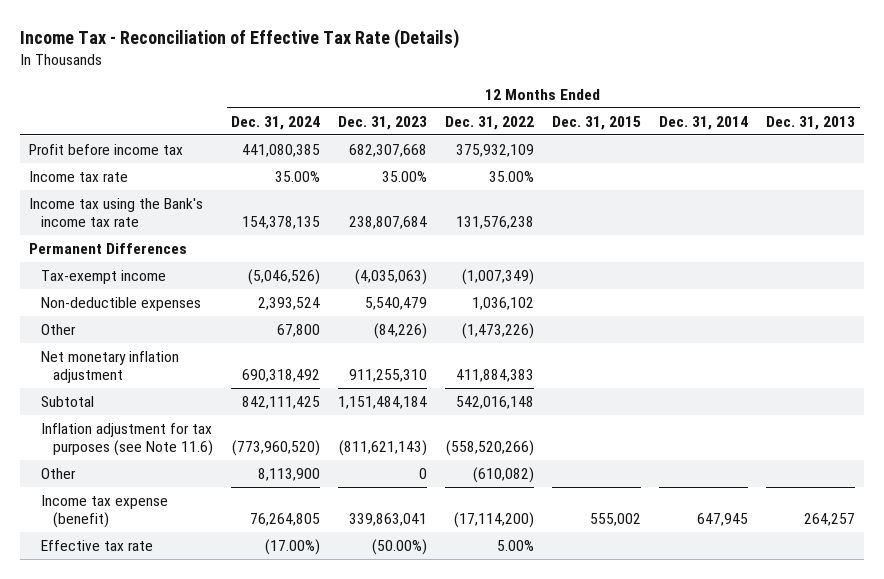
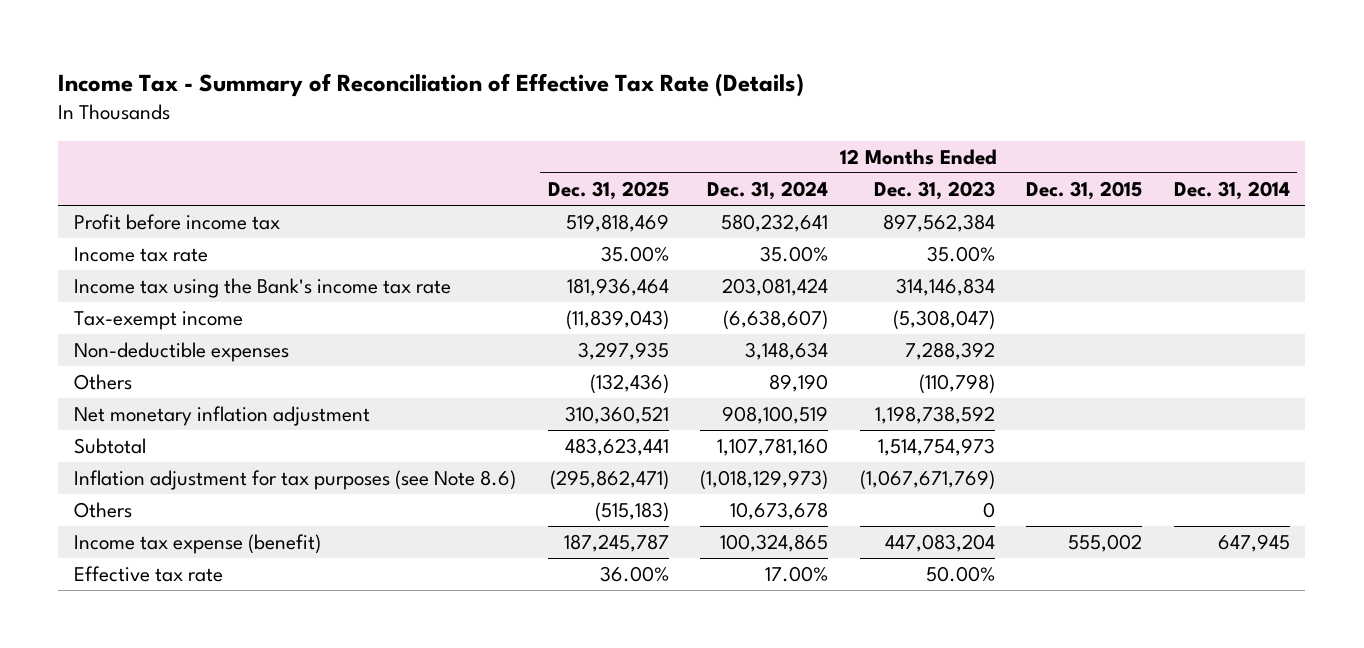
[19,29,459,50] Income Tax - Reconciliation of Effective Tax Rate (Details) -> [58,72,805,97] Income Tax - Summary of Reconciliation of Effective Tax Rate (Details)
[445,115,535,130] Dec. 31, 2022 -> none
[766,115,856,130] Dec. 31, 2013 -> none
none -> [547,180,669,200] Dec. 31, 2025
[242,144,321,158] 441,080,385 -> [721,214,829,233] 580,232,641
[349,144,428,158] 682,307,668 -> [882,214,995,233] 897,562,384
[28,243,187,255] Permanent Differences -> none
[242,216,321,230] 154,378,135 -> [722,278,829,297] 203,081,424
[349,216,428,230] 238,807,684 -> [895,278,995,297] 314,146,834
[248,269,321,286] (5,046,526) -> [723,310,829,331] (6,638,607)
[355,269,428,286] (4,035,063) -> [892,310,995,331] (5,308,047)
[258,297,321,311] 2,393,524 -> [745,342,829,361] 3,148,634
[365,297,428,311] 5,540,479 -> [904,342,995,361] 7,288,392
[40,324,76,336] Other -> [73,374,132,391] Others
[277,324,321,338] 67,800 -> [769,374,829,393] 89,190
[374,323,428,340] (84,226) -> [918,374,995,395] (110,798)
[242,369,321,383] 690,318,492 -> [722,406,829,425] 908,100,519
[349,369,428,383] 911,255,310 -> [874,406,995,425] 1,198,738,592
[242,396,321,410] 842,111,425 -> [717,438,829,457] 1,107,781,160
[338,396,428,410] 1,151,484,184 -> [877,438,995,457] 1,514,754,973
[40,423,214,457] Inflation adjustment for tax purposes (see Note 11.6) -> [73,470,516,491] Inflation adjustment for tax purposes (see Note 8.6)
[232,440,321,457] (773,960,520) -> [700,470,829,491] (1,018,129,973)
[339,440,428,457] (811,621,143) -> [859,470,995,491] (1,067,671,769)
[40,468,76,480] Other -> [73,502,132,519] Others
[258,468,321,482] 8,113,900 -> [730,502,829,521] 10,673,678
[250,513,321,527] 76,264,805 -> [720,534,829,553] 100,324,865
[349,513,428,527] 339,863,041 -> [884,534,995,553] 447,083,204
[265,539,321,556] (17.00%) -> [765,566,829,583] 17.00%
[372,539,428,556] (50.00%) -> [925,566,995,583] 50.00%

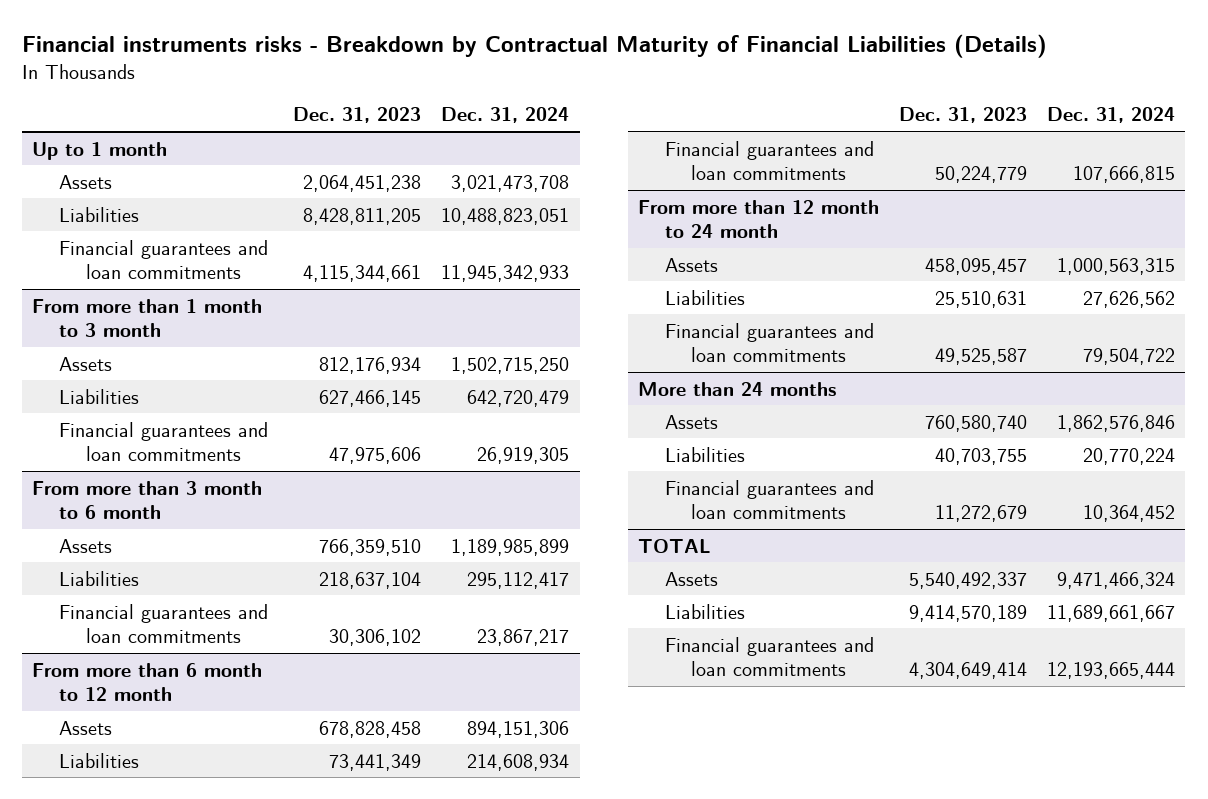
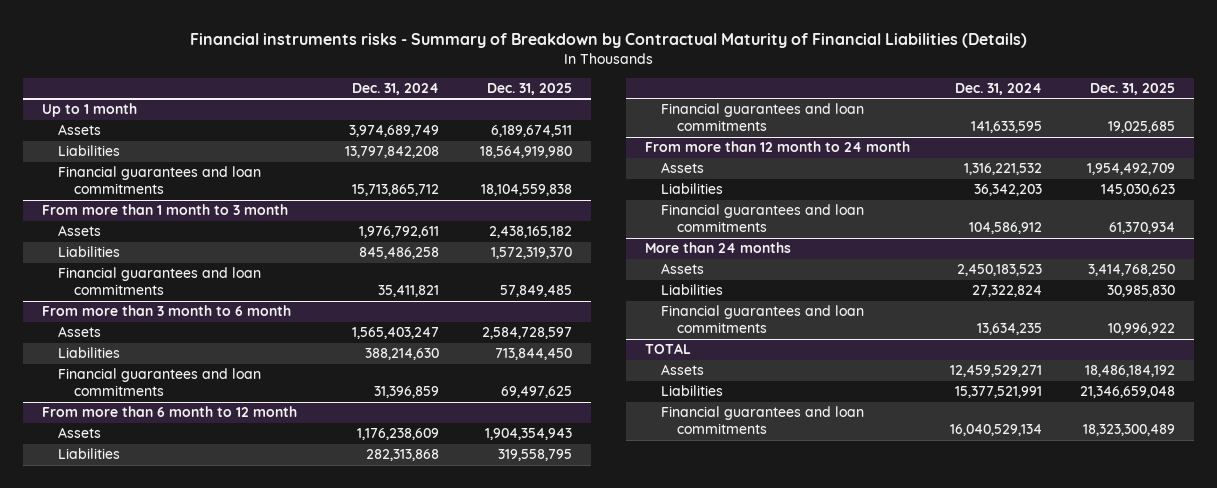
[22,34,1048,59] Financial instruments risks - Breakdown by Contractual Maturity of Financial Liabilities (Details) -> [189,32,1027,48] Financial instruments risks - Summary of Breakdown by Contractual Maturity of Financial Liabilities (Details)
[293,107,422,124] Dec. 31, 2023 -> none
none -> [487,82,573,95] Dec. 31, 2025
[451,174,570,192] 3,021,473,708 -> [349,125,440,138] 3,974,689,749
[441,207,570,225] 10,488,823,051 -> [345,146,440,159] 13,797,842,208
[441,264,570,282] 11,945,342,933 -> [352,184,440,197] 15,713,865,712
[451,356,570,374] 1,502,715,250 -> [359,226,440,239] 1,976,792,611
[467,389,570,407] 642,720,479 -> [359,247,440,260] 845,486,258
[477,446,570,464] 26,919,305 -> [378,285,440,298] 35,411,821
[451,538,570,556] 1,189,985,899 -> [352,327,440,340] 1,565,403,247
[467,571,570,589] 295,112,417 -> [365,348,440,361] 388,214,630
[477,628,570,646] 23,867,217 -> [374,386,440,399] 31,396,859
[467,720,570,738] 894,151,306 -> [357,428,440,441] 1,176,238,609
[467,753,570,771] 214,608,934 -> [366,449,440,462] 282,313,868
[1073,165,1176,183] 107,666,815 -> [971,121,1043,134] 141,633,595
[1057,257,1176,275] 1,000,563,315 -> [964,163,1043,176] 1,316,221,532
[1083,290,1176,308] 27,626,562 -> [974,184,1043,197] 36,342,203
[1083,347,1176,365] 79,504,722 -> [969,222,1043,235] 104,586,912
[1057,414,1176,432] 1,862,576,846 -> [957,264,1043,277] 2,450,183,523
[1083,447,1176,465] 20,770,224 -> [972,285,1043,298] 27,322,824
[1083,504,1176,522] 10,364,452 -> [977,323,1043,336] 13,634,235
[1057,571,1176,589] 9,471,466,324 -> [950,365,1043,378] 12,459,529,271
[1047,604,1176,622] 11,689,661,667 -> [955,386,1043,399] 15,377,521,991
[1047,661,1176,679] 12,193,665,444 -> [950,424,1043,437] 16,040,529,134

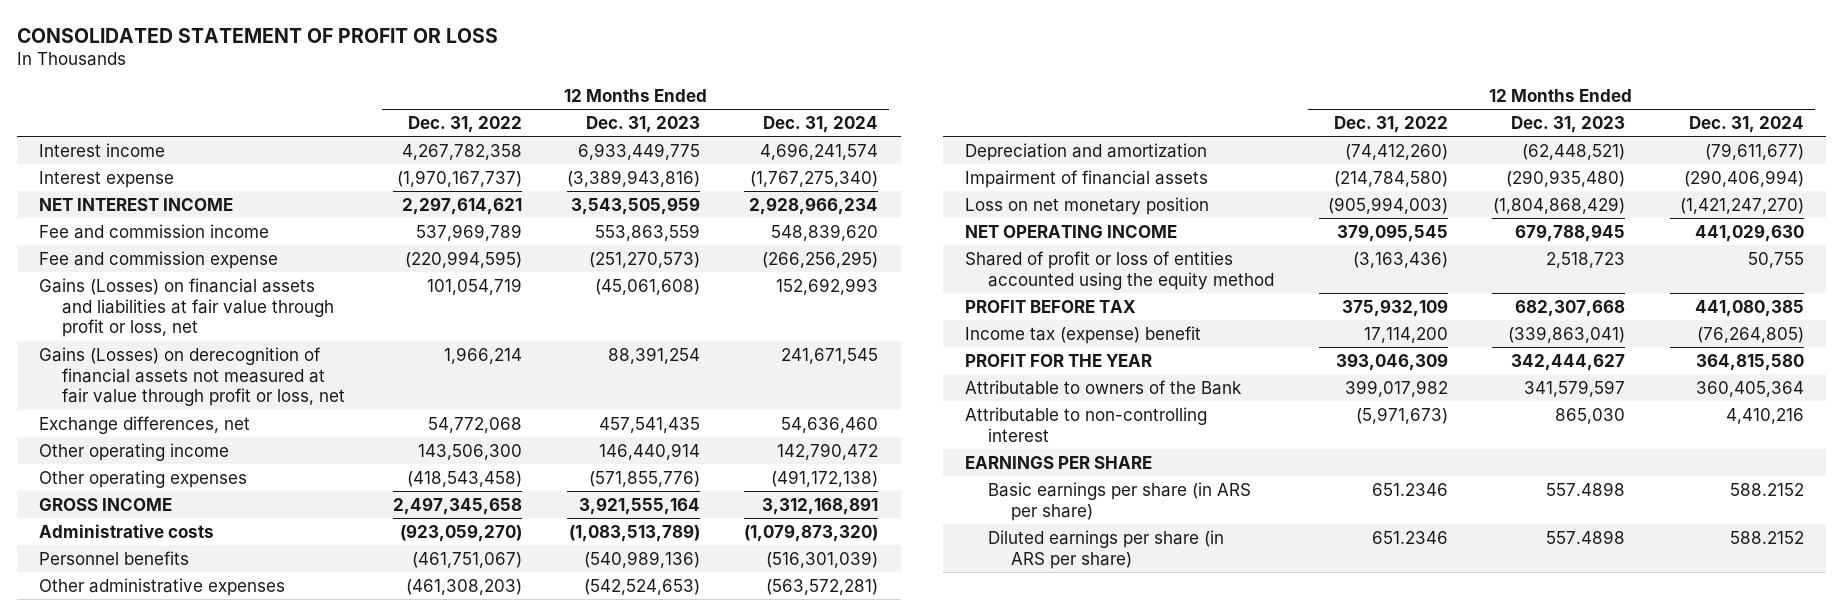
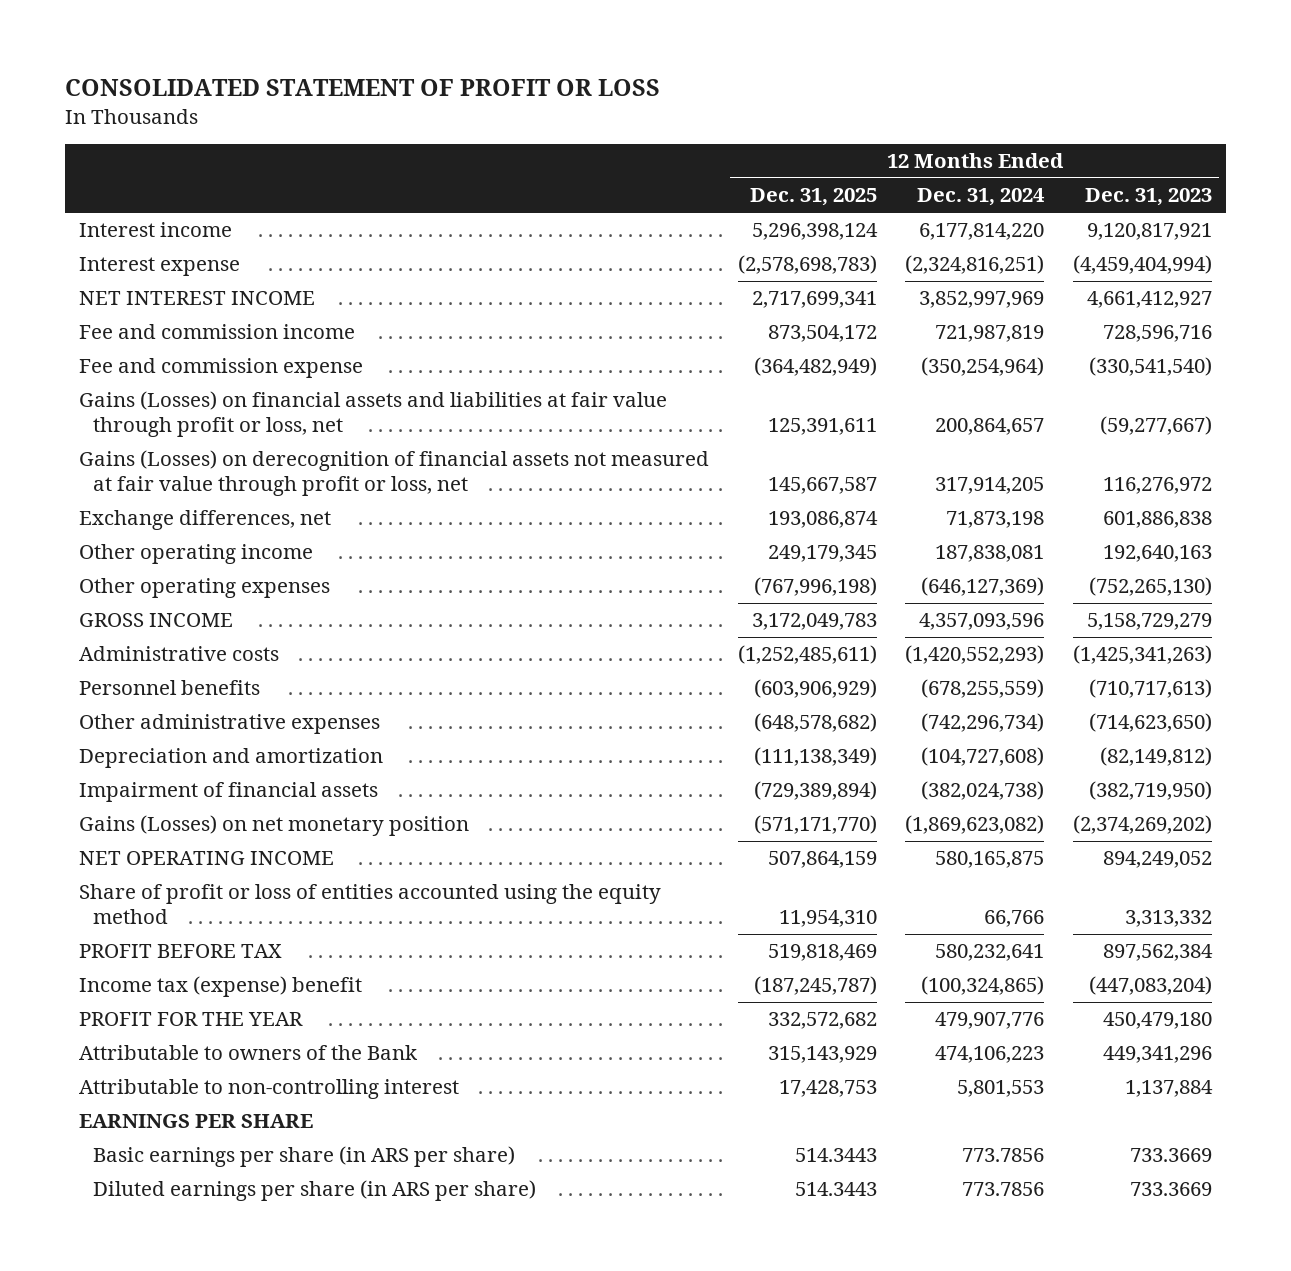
[407,116,522,134] Dec. 31, 2022 -> none
none -> [749,188,877,207] Dec. 31, 2025
[577,142,700,160] 6,933,449,775 -> [1086,223,1212,241] 9,120,817,921
[760,142,879,160] 4,696,241,574 -> [919,223,1045,241] 6,177,814,220
[566,169,700,187] (3,389,943,816) -> [1072,255,1212,275] (4,459,404,994)
[750,170,879,187] (1,767,275,340) -> [905,255,1045,275] (2,324,816,251)
[570,196,700,215] 3,543,505,959 -> [1086,291,1212,309] 4,661,412,927
[749,196,879,215] 2,928,966,234 -> [919,291,1045,309] 3,852,997,969
[594,223,700,241] 553,863,559 -> [1102,325,1212,343] 728,596,716
[771,223,879,241] 548,839,620 -> [935,325,1045,343] 721,987,819
[588,251,700,268] (251,270,573) -> [1088,357,1212,377] (330,541,540)
[762,250,879,268] (266,256,295) -> [921,357,1045,377] (350,254,964)
[594,278,700,295] (45,061,608) -> [1099,416,1212,436] (59,277,667)
[776,277,879,295] 152,692,993 -> [935,418,1045,436] 200,864,657
[607,346,700,364] 88,391,254 -> [1102,477,1212,495] 116,276,972
[781,347,879,364] 241,671,545 -> [935,477,1045,495] 317,914,205
[598,416,700,433] 457,541,435 -> [1102,511,1212,529] 601,886,838
[781,416,879,433] 54,636,460 -> [946,511,1045,529] 71,873,198
[598,442,700,460] 146,440,914 -> [1102,545,1212,563] 192,640,163
[777,442,879,460] 142,790,472 -> [935,545,1045,563] 187,838,081
[588,470,700,487] (571,855,776) -> [1088,577,1212,597] (752,265,130)
[771,469,879,487] (491,172,138) -> [921,577,1045,597] (646,127,369)
[578,496,700,515] 3,921,555,164 -> [1086,613,1212,631] 5,158,729,279
[762,496,879,515] 3,312,168,891 -> [919,613,1045,631] 4,357,093,596
[568,523,700,542] (1,083,513,789) -> [1072,645,1212,665] (1,425,341,263)
[744,523,879,542] (1,079,873,320) -> [905,645,1045,665] (1,420,552,293)
[583,550,700,568] (540,989,136) -> [1088,679,1212,699] (710,717,613)
[766,550,879,568] (516,301,039) -> [921,679,1045,699] (678,255,559)
[583,578,700,595] (542,524,653) -> [1088,713,1212,733] (714,623,650)
[766,578,879,595] (563,572,281) -> [921,713,1045,733] (742,296,734)
[1522,143,1626,160] (62,448,521) -> [1099,747,1212,767] (82,149,812)
[1705,142,1805,160] (79,611,677) -> [921,747,1045,767] (104,727,608)
[1506,169,1626,187] (290,935,480) -> [1088,781,1212,801] (382,719,950)
[1684,169,1805,187] (290,406,994) -> [921,781,1045,801] (382,024,738)
[964,196,1209,215] Loss on net monetary position -> [78,815,469,837] Gains (Losses) on net monetary position
[1493,196,1626,214] (1,804,868,429) -> [1072,815,1212,835] (2,374,269,202)
[1680,197,1805,214] (1,421,247,270) -> [905,815,1045,835] (1,869,623,082)
[1515,223,1626,242] 679,788,945 -> [1102,851,1212,869] 894,249,052
[1695,223,1805,242] 441,029,630 -> [935,851,1045,869] 580,165,875
[964,250,1275,290] Shared of profit or loss of entities accounted using the equity method -> [78,884,661,925] Share of profit or loss of entities accounted using the equity method
[1546,251,1626,268] 2,518,723 -> [1124,910,1212,928] 3,313,332
[1748,251,1805,268] 50,755 -> [984,910,1045,928] 66,766
[1515,299,1626,317] 682,307,668 -> [1102,944,1213,962] 897,562,384
[1695,299,1805,317] 441,080,385 -> [935,944,1045,962] 580,232,641
[1508,325,1626,343] (339,863,041) -> [1088,976,1212,996] (447,083,204)
[1697,326,1805,343] (76,264,805) -> [921,976,1045,996] (100,324,865)
[1511,353,1626,371] 342,444,627 -> [1102,1012,1212,1030] 450,479,180
[1696,353,1805,371] 364,815,580 -> [935,1012,1045,1030] 479,907,776
[1524,379,1626,397] 341,579,597 -> [1102,1046,1212,1064] 449,341,296
[1696,380,1805,397] 360,405,364 -> [935,1046,1045,1064] 474,106,223
[1555,407,1626,424] 865,030 -> [1124,1080,1213,1098] 1,137,884
[1726,407,1805,424] 4,410,216 -> [957,1080,1045,1098] 5,801,553
[1546,481,1626,496] 557.4898 -> [1129,1148,1212,1163] 733.3669
[1730,482,1805,496] 588.2152 -> [962,1148,1045,1163] 773.7856
[1546,529,1626,544] 557.4898 -> [1129,1182,1212,1197] 733.3669
[1730,530,1805,544] 588.2152 -> [962,1182,1045,1197] 773.7856

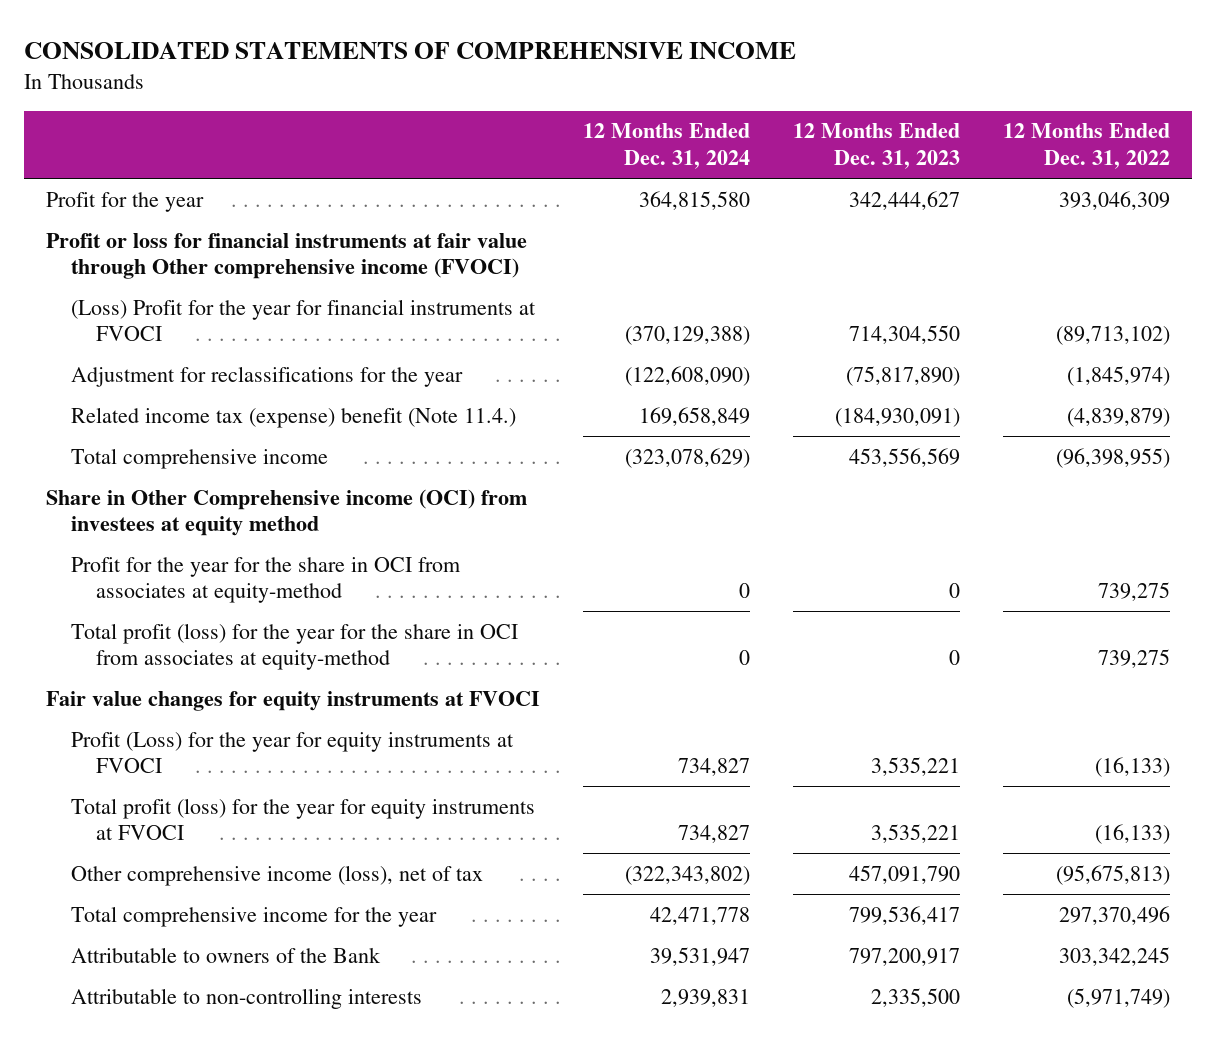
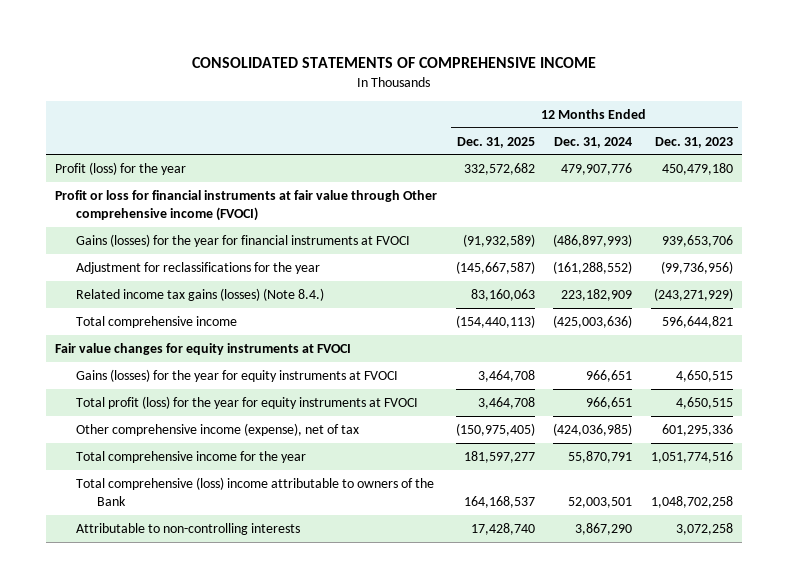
[1003,123,1171,170] 12 Months Ended Dec. 31, 2022 -> none
none -> [456,136,535,148] Dec. 31, 2025
[45,191,204,212] Profit for the year -> [55,161,187,175] Profit (loss) for the year
[638,190,750,210] 364,815,580 -> [561,162,633,175] 479,907,776
[849,190,961,210] 342,444,627 -> [662,162,734,175] 450,479,180
[45,488,527,537] Share in Other Comprehensive income (OCI) from investees at equity method -> none
[70,556,461,604] Profit for the year for the share in OCI from associates at equity-method -> none
[70,622,518,671] Total profit (loss) for the year for the share in OCI from associates at equity-method -> none
[70,298,536,342] (Loss) Profit for the year for financial instruments at FVOCI -> [76,233,411,247] Gains (losses) for the year for financial instruments at FVOCI
[624,326,750,346] (370,129,388) -> [553,233,633,247] (486,897,993)
[849,325,961,345] 714,304,550 -> [662,234,734,247] 939,653,706
[624,365,750,386] (122,608,090) -> [553,260,633,274] (161,288,552)
[846,365,961,386] (75,817,890) -> [661,260,734,274] (99,736,956)
[70,406,516,428] Related income tax (expense) benefit (Note 11.4.) -> [76,287,325,301] Related income tax gains (losses) (Note 8.4.)
[638,406,750,426] 169,658,849 -> [561,288,633,301] 223,182,909
[835,407,961,427] (184,930,091) -> [654,287,734,301] (243,271,929)
[624,447,750,468] (323,078,629) -> [553,314,633,328] (425,003,636)
[849,447,961,467] 453,556,569 -> [662,315,734,328] 596,644,821
[70,731,514,774] Profit (Loss) for the year for equity instruments at FVOCI -> [76,368,399,382] Gains (losses) for the year for equity instruments at FVOCI
[677,758,750,777] 734,827 -> [586,369,633,382] 966,651
[871,757,961,777] 3,535,221 -> [676,369,734,382] 4,650,515
[677,825,750,844] 734,827 -> [586,396,633,409] 966,651
[871,824,961,844] 3,535,221 -> [676,396,734,409] 4,650,515
[70,864,483,886] Other comprehensive income (loss), net of tax -> [76,422,360,436] Other comprehensive income (expense), net of tax
[624,865,750,885] (322,343,802) -> [553,422,633,436] (424,036,985)
[849,864,961,884] 457,091,790 -> [662,423,734,436] 601,295,336
[649,906,750,925] 42,471,778 -> [568,450,633,463] 55,870,791
[849,905,961,925] 799,536,417 -> [651,450,734,463] 1,051,774,516
[70,946,381,963] Attributable to owners of the Bank -> [76,476,435,506] Total comprehensive (loss) income attributable to owners of the Bank
[649,946,750,966] 39,531,947 -> [568,496,633,508] 52,003,501
[849,947,961,966] 797,200,917 -> [651,495,734,508] 1,048,702,258
[660,988,750,1007] 2,939,831 -> [575,522,633,535] 3,867,290
[871,987,961,1007] 2,335,500 -> [676,522,734,535] 3,072,258

